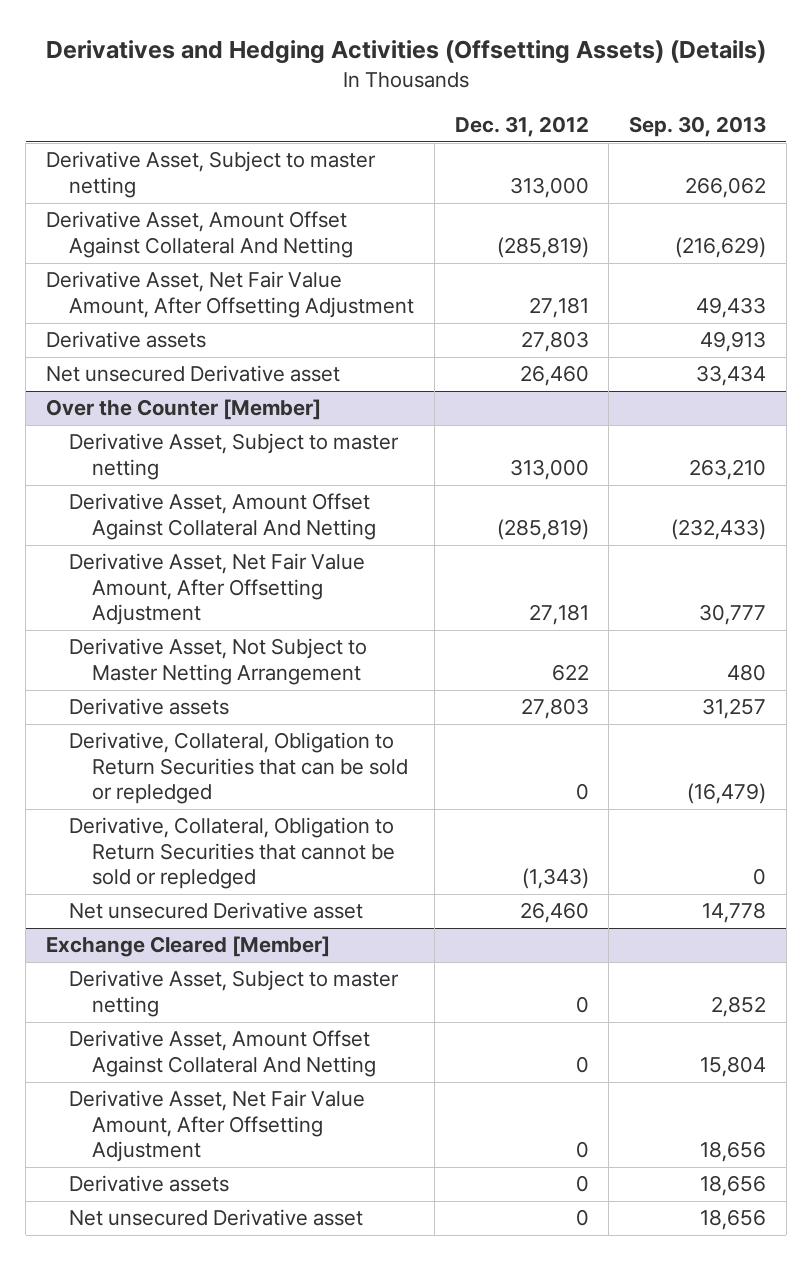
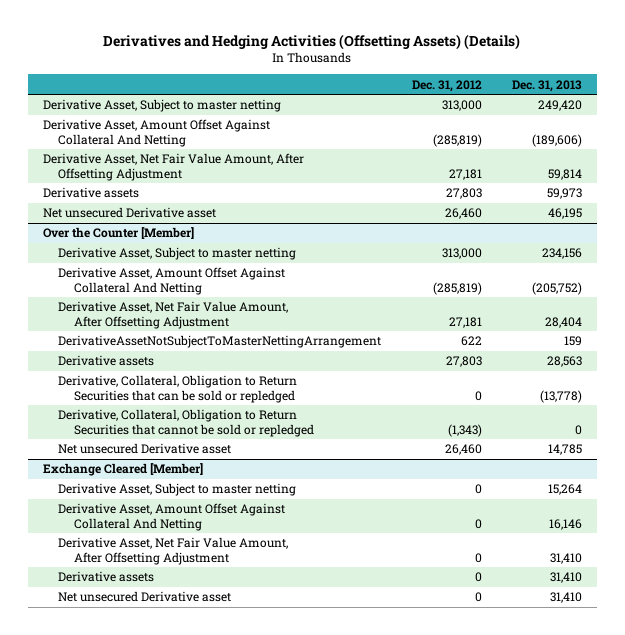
[629,115,767,137] Sep. 30, 2013 -> none
none -> [512,79,583,92] Dec. 31, 2013
[69,638,368,685] Derivative Asset, Not Subject to Master Netting Arrangement -> [58,335,382,349] DerivativeAssetNotSubjectToMasterNettingArrangement

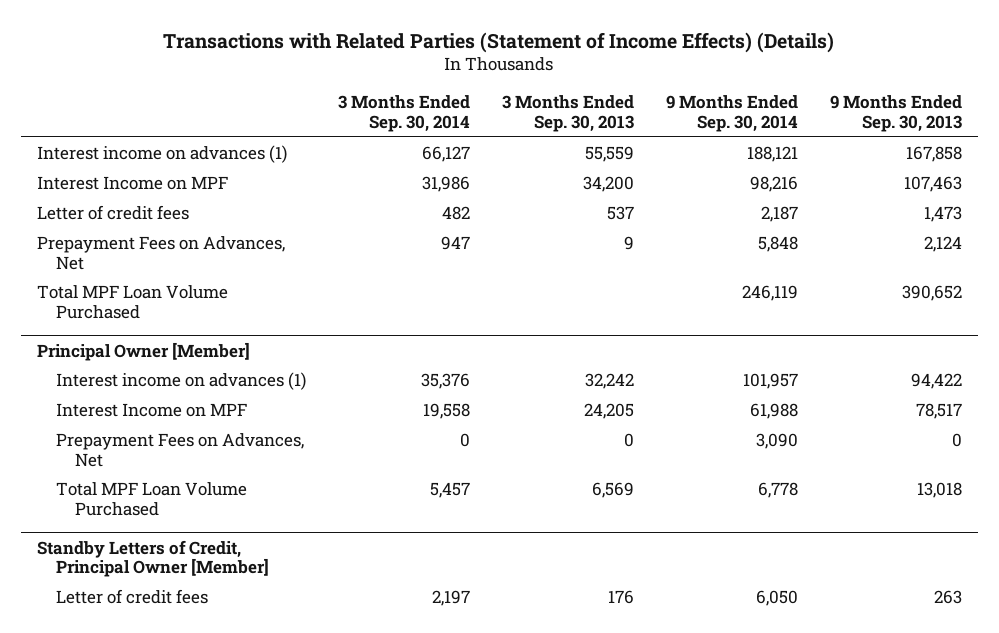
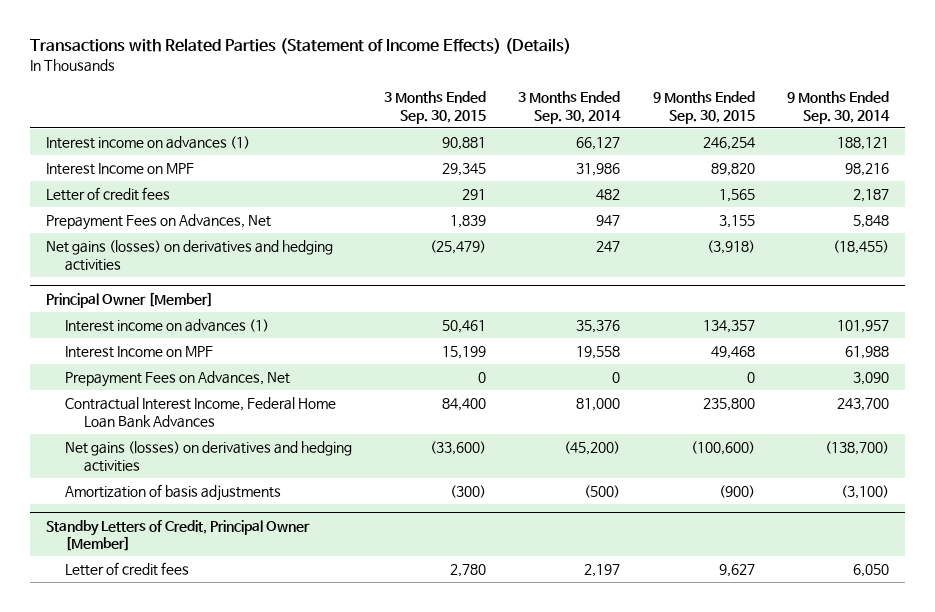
[501,95,634,133] 3 Months Ended Sep. 30, 2013 -> none
[829,95,962,133] 9 Months Ended Sep. 30, 2013 -> none
none -> [384,90,487,124] 3 Months Ended Sep. 30, 2015
none -> [652,90,755,124] 9 Months Ended Sep. 30, 2015
[37,284,229,319] Total MPF Loan Volume Purchased -> none
none -> [46,239,334,271] Net gains (losses) on derivatives and hedging activities
[56,481,248,516] Total MPF Loan Volume Purchased -> none
none -> [65,396,337,428] Contractual Interest Income, Federal Home Loan Bank Advances
none -> [65,440,353,472] Net gains (losses) on derivatives and hedging activities
none -> [65,483,282,501] Amortization of basis adjustments

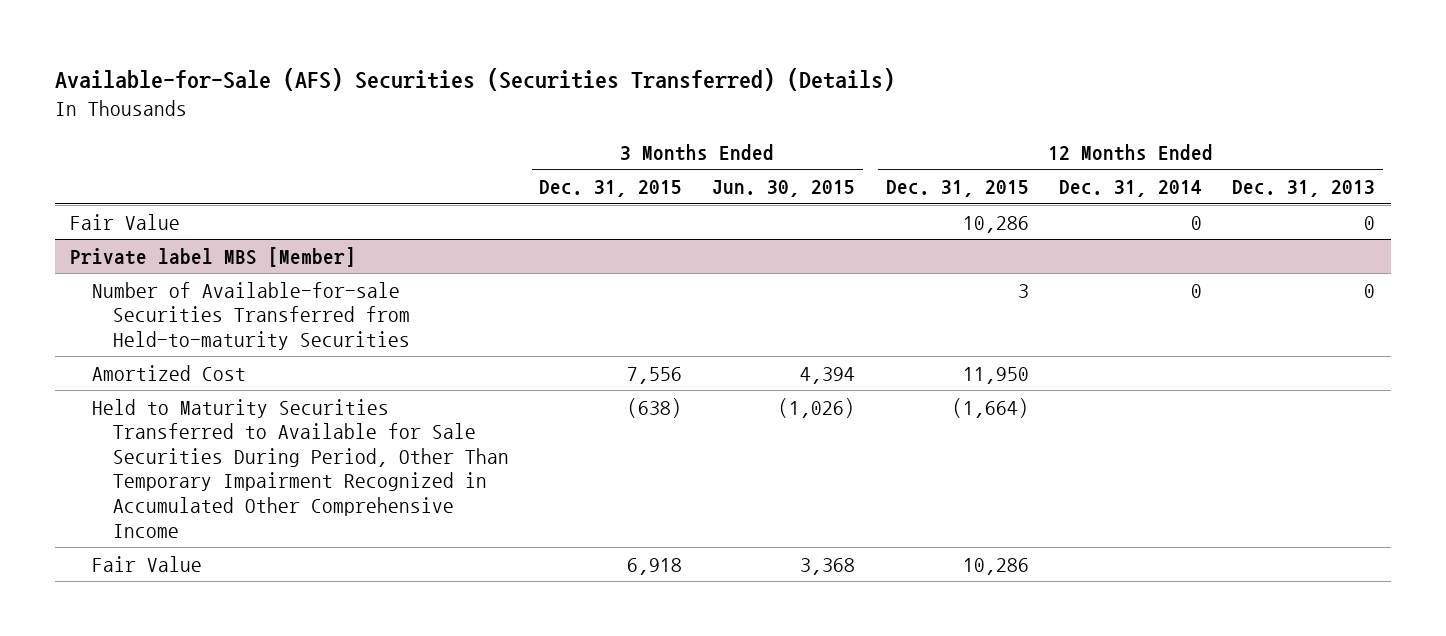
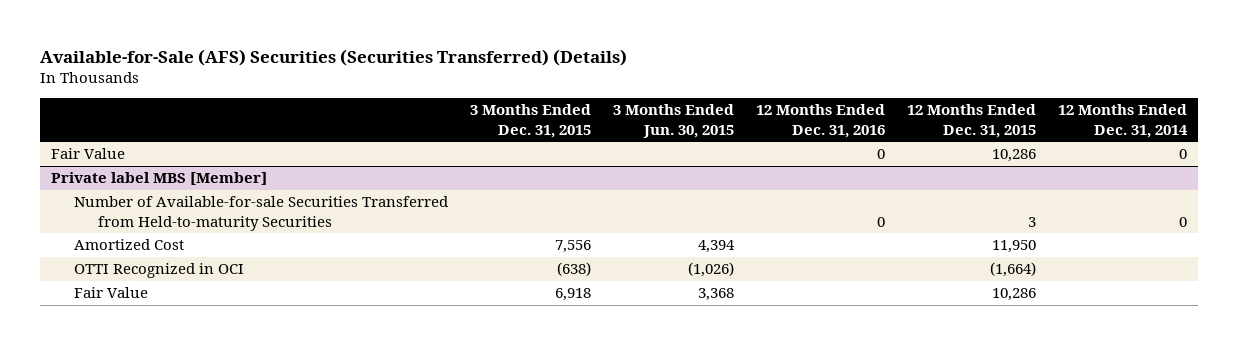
[1232,180,1376,198] Dec. 31, 2013 -> none
none -> [756,104,886,138] 12 Months Ended Dec. 31, 2016
[91,398,509,538] Held to Maturity Securities Transferred to Available for Sale Securities During Period, Other Than Temporary Impairment Recognized in Accumulated Other Comprehensive Income -> [74,263,245,279] OTTI Recognized in OCI

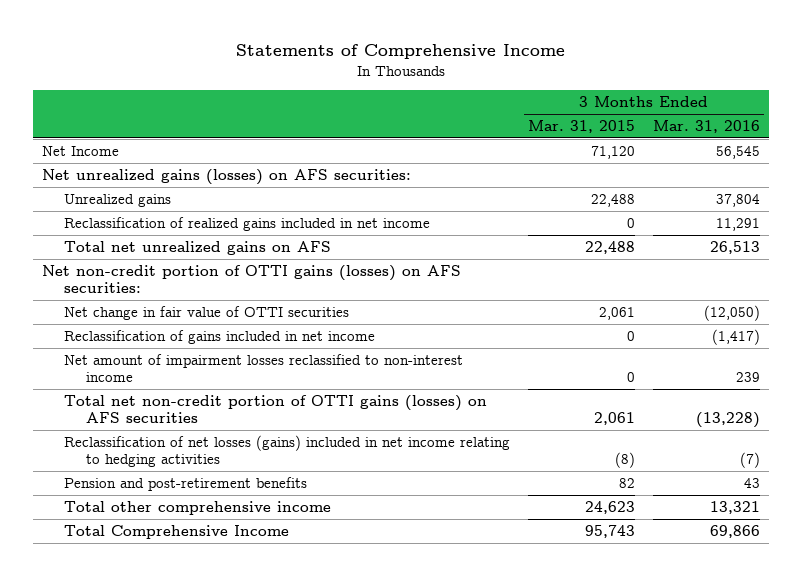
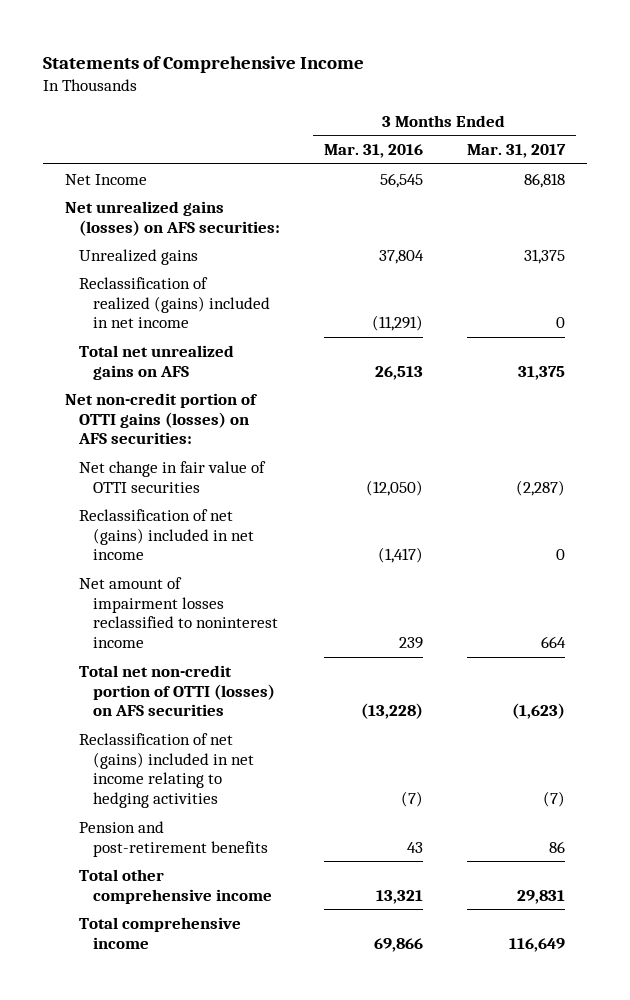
[528,120,636,134] Mar. 31, 2015 -> none
none -> [466,144,566,159] Mar. 31, 2017
[64,216,431,231] Reclassification of realized gains included in net income -> [78,276,270,329] Reclassification of realized (gains) included in net income
[715,217,760,231] 11,291 -> [371,315,423,332] (11,291)
[64,329,376,344] Reclassification of gains included in net income -> [78,508,254,561] Reclassification of net (gains) included in net income
[64,353,464,382] Net amount of impairment losses reclassified to non-interest income -> [78,576,278,649] Net amount of impairment losses reclassified to noninterest income
[64,394,488,423] Total net non-credit portion of OTTI gains (losses) on AFS securities -> [78,664,275,717] Total net non-credit portion of OTTI (losses) on AFS securities
[64,434,511,467] Reclassification of net losses (gains) included in net income relating to hedging activities -> [78,732,254,809] Reclassification of net (gains) included in net income relating to hedging activities
[64,524,290,539] Total Comprehensive Income -> [78,916,241,949] Total comprehensive income

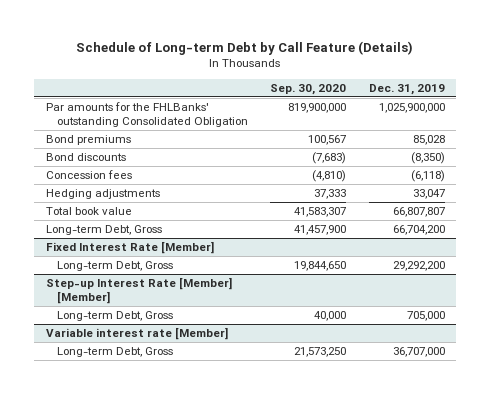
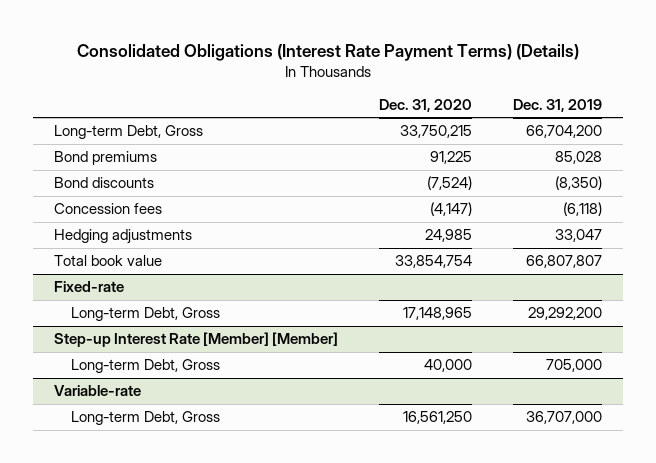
[76,41,414,56] Schedule of Long-term Debt by Call Feature (Details) -> [77,43,580,61] Consolidated Obligations (Interest Rate Payment Terms) (Details)
[270,83,347,95] Sep. 30, 2020 -> none
none -> [379,98,473,112] Dec. 31, 2020
[45,101,248,128] Par amounts for the FHLBanks' outstanding Consolidated Obligation -> none
[45,224,162,235] Long-term Debt, Gross -> [54,125,204,140] Long-term Debt, Gross
[45,240,214,254] Fixed Interest Rate [Member] -> [54,281,125,293] Fixed-rate
[45,326,228,340] Variable interest rate [Member] -> [54,385,142,397] Variable-rate

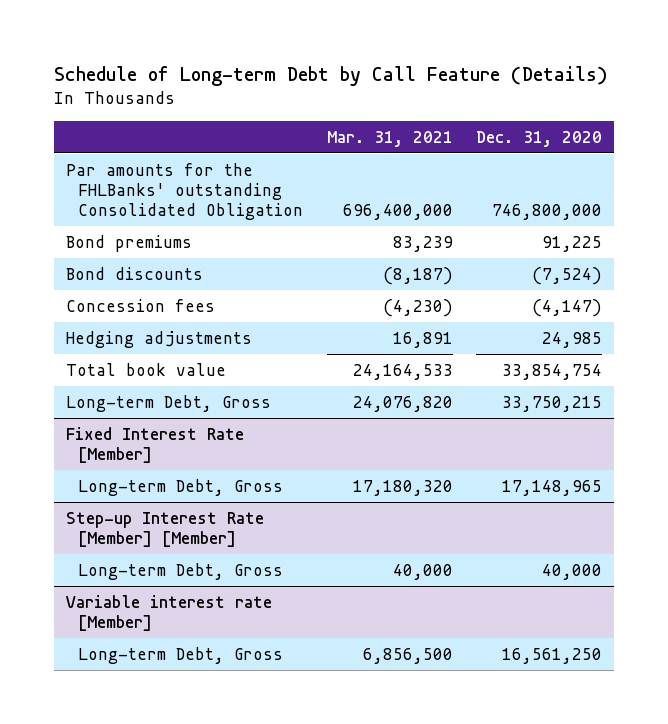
[77,43,580,61] Consolidated Obligations (Interest Rate Payment Terms) (Details) -> [53,65,608,86] Schedule of Long-term Debt by Call Feature (Details)
[513,98,603,112] Dec. 31, 2019 -> none
none -> [326,130,453,147] Mar. 31, 2021
none -> [65,162,304,220] Par amounts for the FHLBanks' outstanding Consolidated Obligation
[54,125,204,140] Long-term Debt, Gross -> [65,394,271,412] Long-term Debt, Gross
[54,281,125,293] Fixed-rate -> [65,426,244,463] Fixed Interest Rate [Member]
[54,385,142,397] Variable-rate -> [65,594,272,631] Variable interest rate [Member]

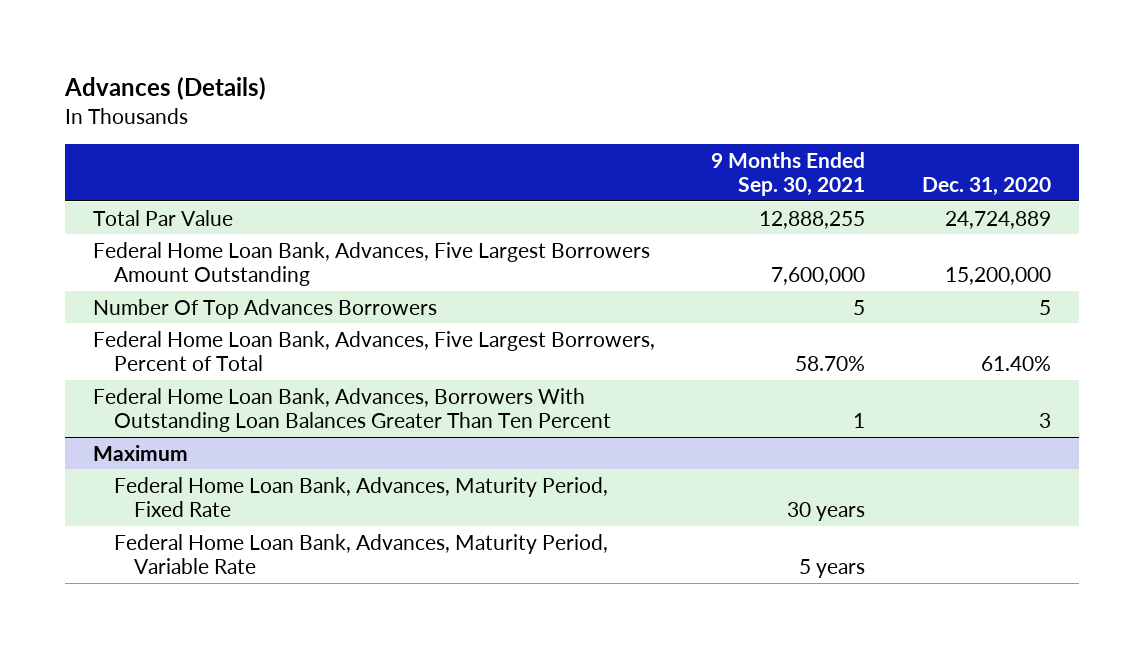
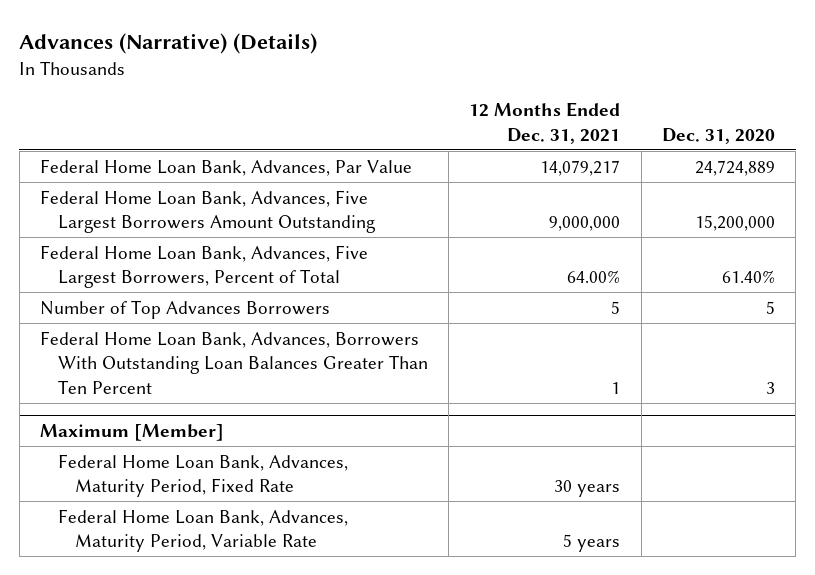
[63,77,266,101] Advances (Details) -> [19,33,318,55] Advances (Narrative) (Details)
[711,151,866,197] 9 Months Ended Sep. 30, 2021 -> none
none -> [469,101,621,144] 12 Months Ended Dec. 31, 2021
[92,209,233,226] Total Par Value -> [40,158,413,176] Federal Home Loan Bank, Advances, Par Value
[92,298,437,319] Number Of Top Advances Borrowers -> none
none -> [40,299,331,319] Number of Top Advances Borrowers
[92,444,188,461] Maximum -> [40,423,225,441] Maximum [Member]

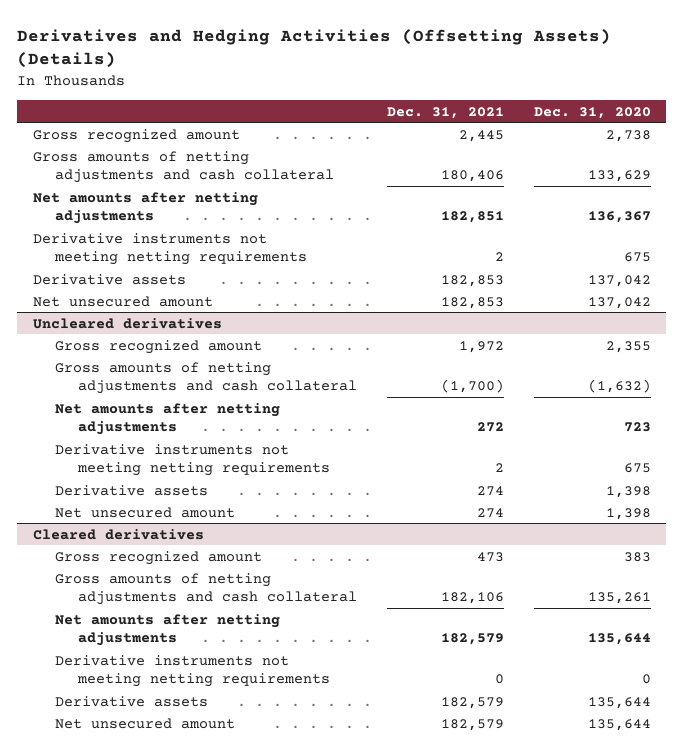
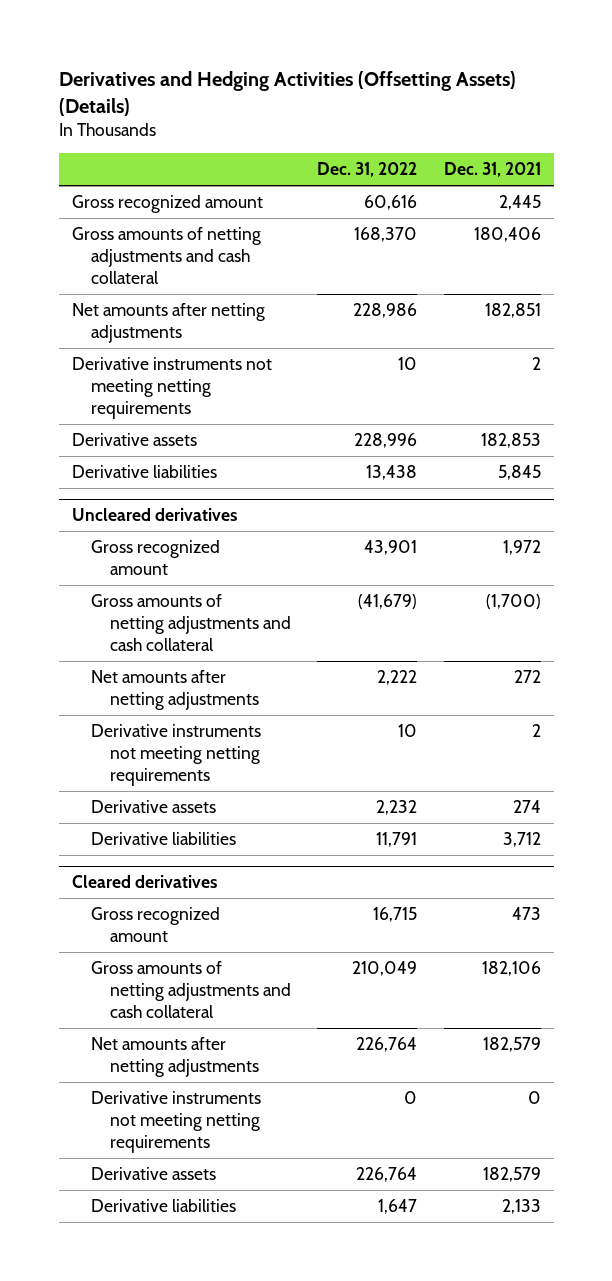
[534,106,652,119] Dec. 31, 2020 -> none
none -> [317,162,418,178] Dec. 31, 2022
[32,295,213,307] Net unsecured amount -> none
none -> [71,465,217,479] Derivative liabilities
[55,506,236,518] Net unsecured amount -> none
none -> [91,832,237,846] Derivative liabilities
[55,717,236,729] Net unsecured amount -> none
none -> [91,1199,237,1213] Derivative liabilities

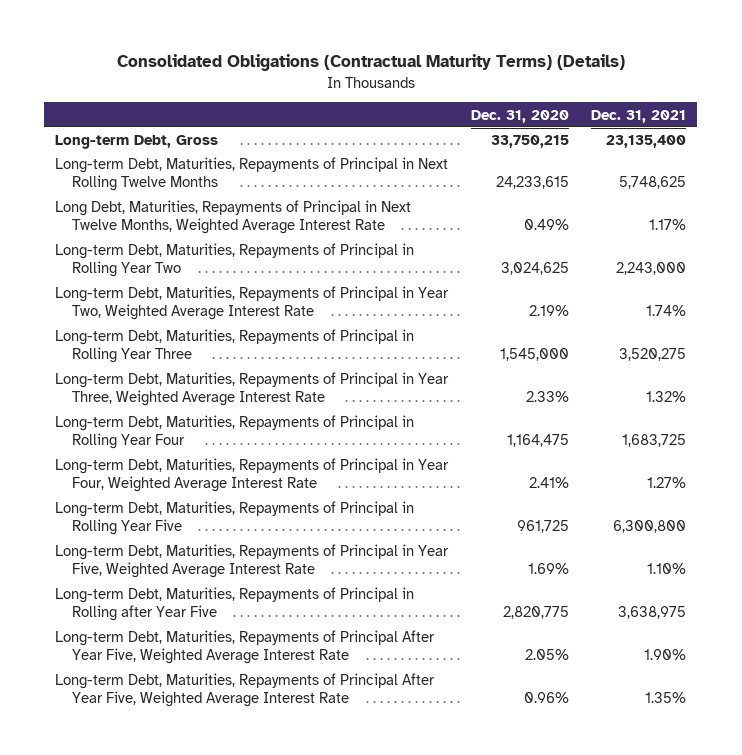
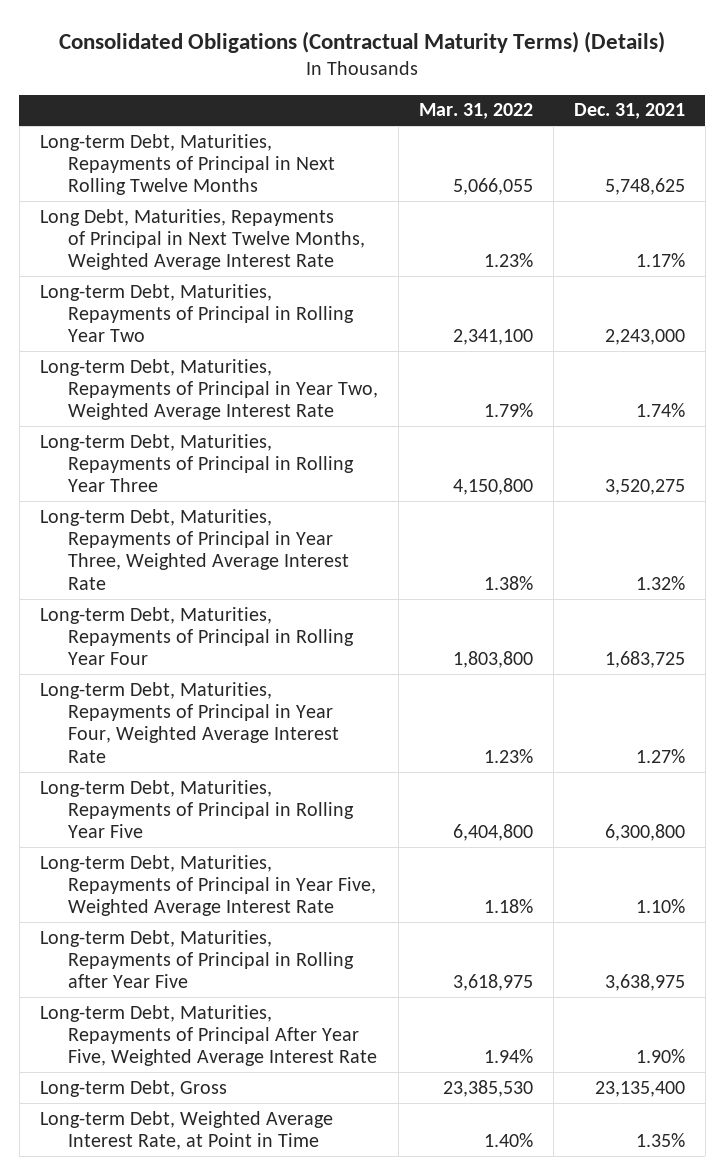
[470,109,569,123] Dec. 31, 2020 -> none
none -> [418,103,533,120] Mar. 31, 2022
[55,135,219,150] Long-term Debt, Gross -> [39,1079,227,1097] Long-term Debt, Gross
[55,673,436,708] Long-term Debt, Maturities, Repayments of Principal After Year Five, Weighted Average Interest Rate -> [39,1110,333,1151] Long-term Debt, Weighted Average Interest Rate, at Point in Time

